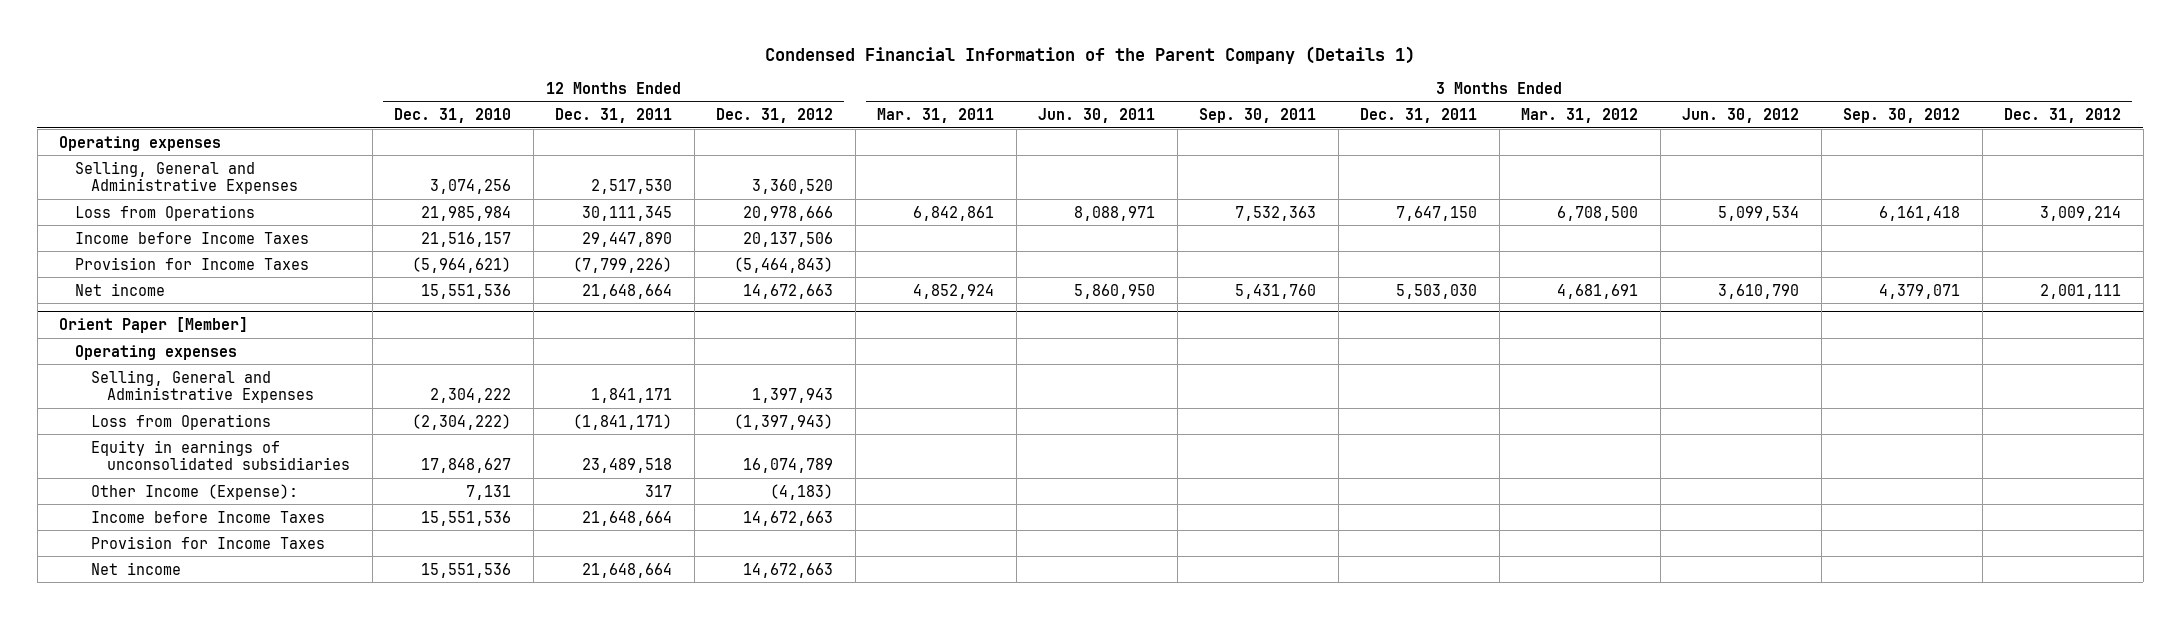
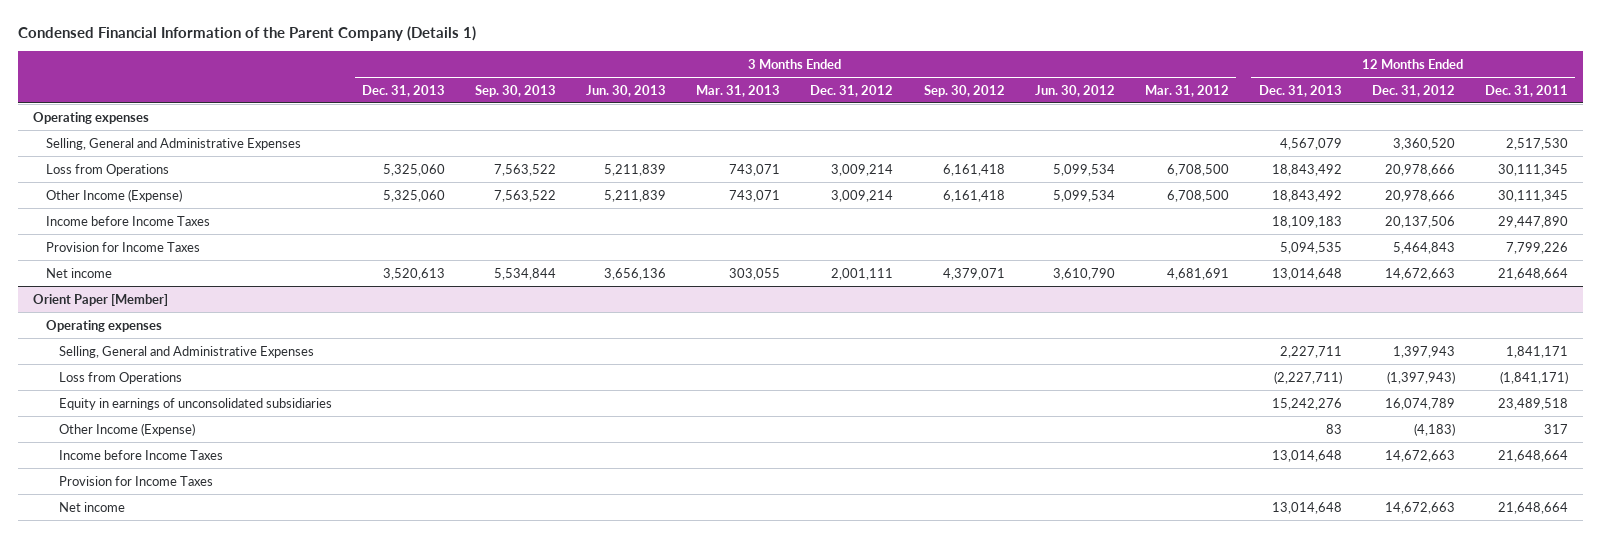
[394,108,512,124] Dec. 31, 2010 -> none
[877,108,995,124] Mar. 31, 2011 -> none
[1038,108,1156,124] Jun. 30, 2011 -> none
[1199,108,1317,124] Sep. 30, 2011 -> none
[1360,108,1478,124] Dec. 31, 2011 -> none
none -> [362,84,446,97] Dec. 31, 2013
none -> [475,84,557,97] Sep. 30, 2013
none -> [586,84,667,97] Jun. 30, 2013
none -> [696,84,781,97] Mar. 31, 2013
none -> [1258,84,1342,97] Dec. 31, 2013
none -> [46,188,183,202] Other Income (Expense)
[573,256,673,273] (7,799,226) -> [1505,241,1568,254] 7,799,226
[734,256,834,273] (5,464,843) -> [1392,241,1455,254] 5,464,843
[91,483,299,500] Other Income (Expense): -> [59,422,196,436] Other Income (Expense)

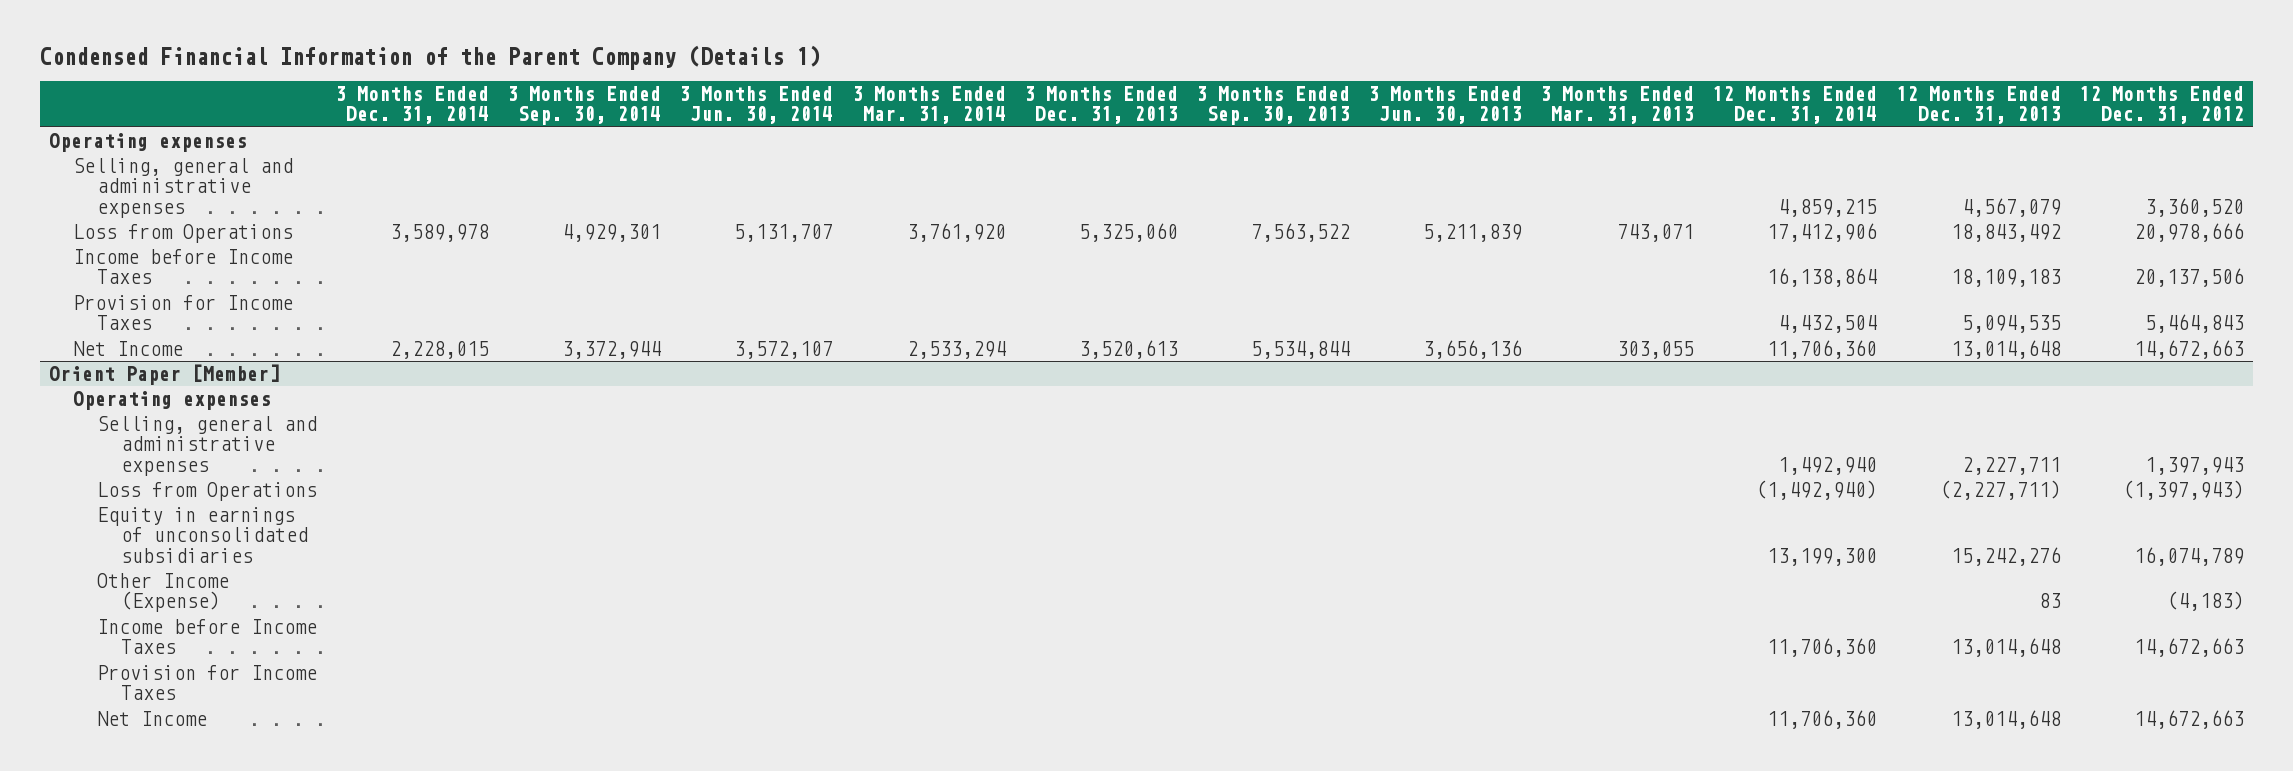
[810,84,894,97] Dec. 31, 2012 -> none
[923,84,1005,97] Sep. 30, 2012 -> none
[1034,84,1115,97] Jun. 30, 2012 -> none
[1144,84,1229,97] Mar. 31, 2012 -> none
[1484,84,1568,97] Dec. 31, 2011 -> none
none -> [335,85,490,125] 3 Months Ended Dec. 31, 2014
none -> [507,85,662,126] 3 Months Ended Sep. 30, 2014
none -> [679,85,834,125] 3 Months Ended Jun. 30, 2014
none -> [851,85,1006,125] 3 Months Ended Mar. 31, 2014
none -> [1712,85,1878,125] 12 Months Ended Dec. 31, 2014
[46,137,302,150] Selling, General and Administrative Expenses -> [72,158,293,218] Selling, general and administrative expenses
[46,188,183,202] Other Income (Expense) -> none
[46,267,113,278] Net income -> [72,341,183,357] Net Income
[59,345,315,358] Selling, General and Administrative Expenses -> [96,416,317,476] Selling, general and administrative expenses
[59,501,126,512] Net income -> [96,711,207,727] Net Income

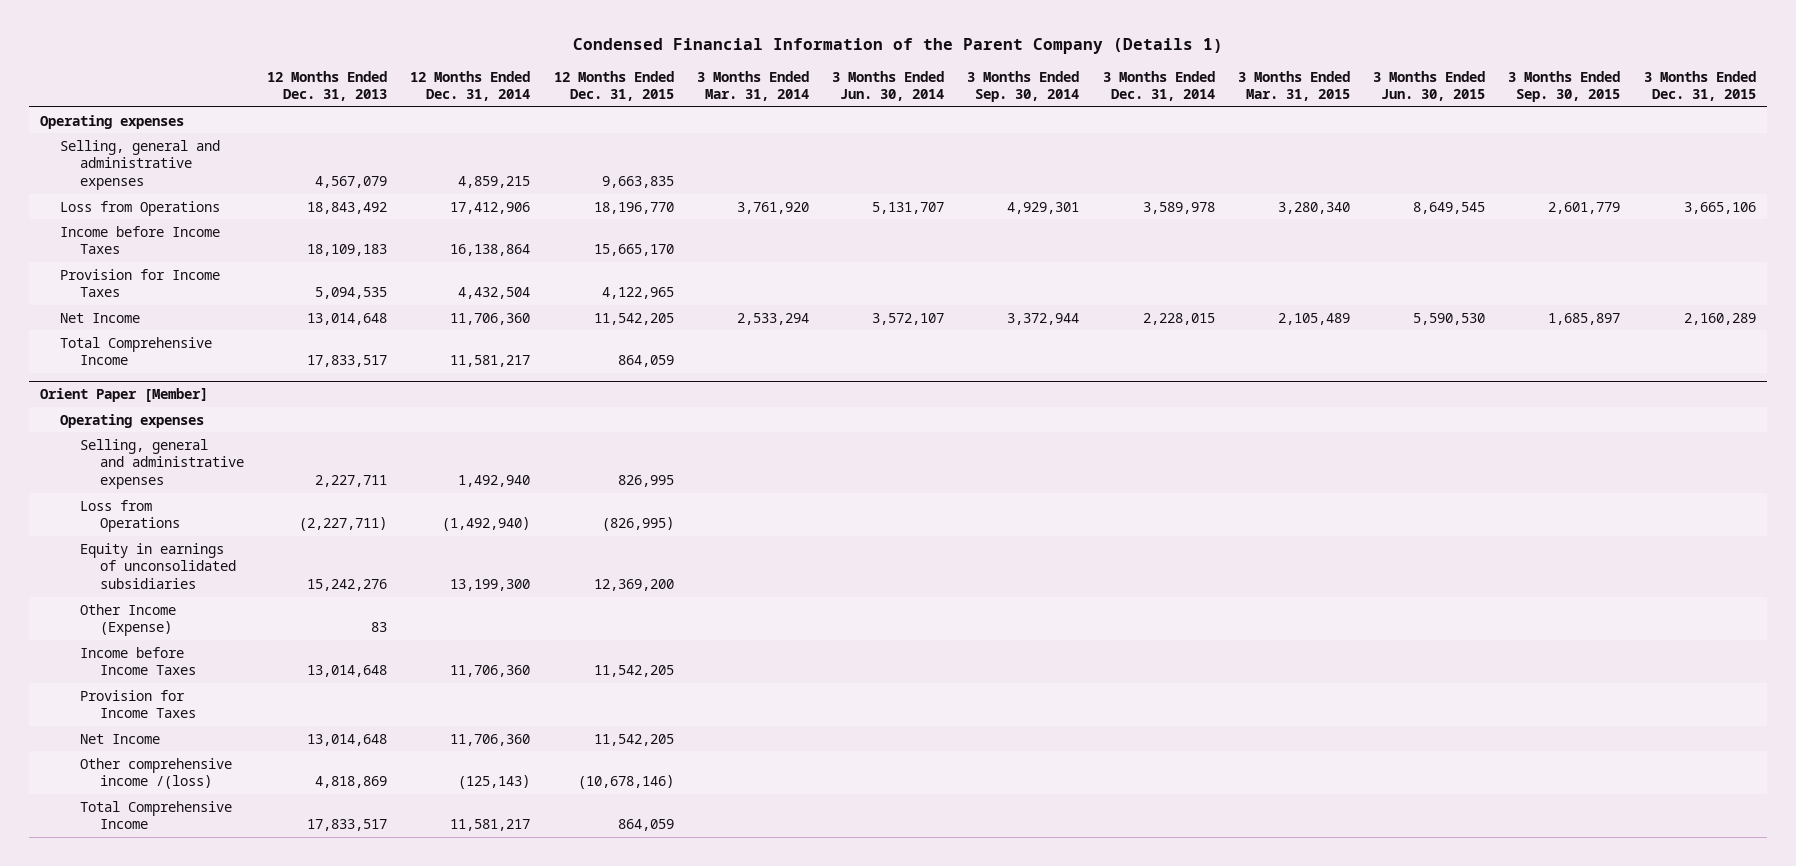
[1023,85,1178,125] 3 Months Ended Dec. 31, 2013 -> none
[1195,85,1350,126] 3 Months Ended Sep. 30, 2013 -> none
[1368,85,1523,125] 3 Months Ended Jun. 30, 2013 -> none
[1540,85,1695,125] 3 Months Ended Mar. 31, 2013 -> none
[2078,85,2244,125] 12 Months Ended Dec. 31, 2012 -> none
none -> [553,70,674,102] 12 Months Ended Dec. 31, 2015
none -> [1237,70,1350,102] 3 Months Ended Mar. 31, 2015
none -> [1373,70,1486,102] 3 Months Ended Jun. 30, 2015
none -> [1508,70,1621,103] 3 Months Ended Sep. 30, 2015
none -> [1643,70,1756,102] 3 Months Ended Dec. 31, 2015
none -> [60,336,213,366] Total Comprehensive Income
none -> [79,757,232,790] Other comprehensive income /(loss)
none -> [79,800,232,830] Total Comprehensive Income

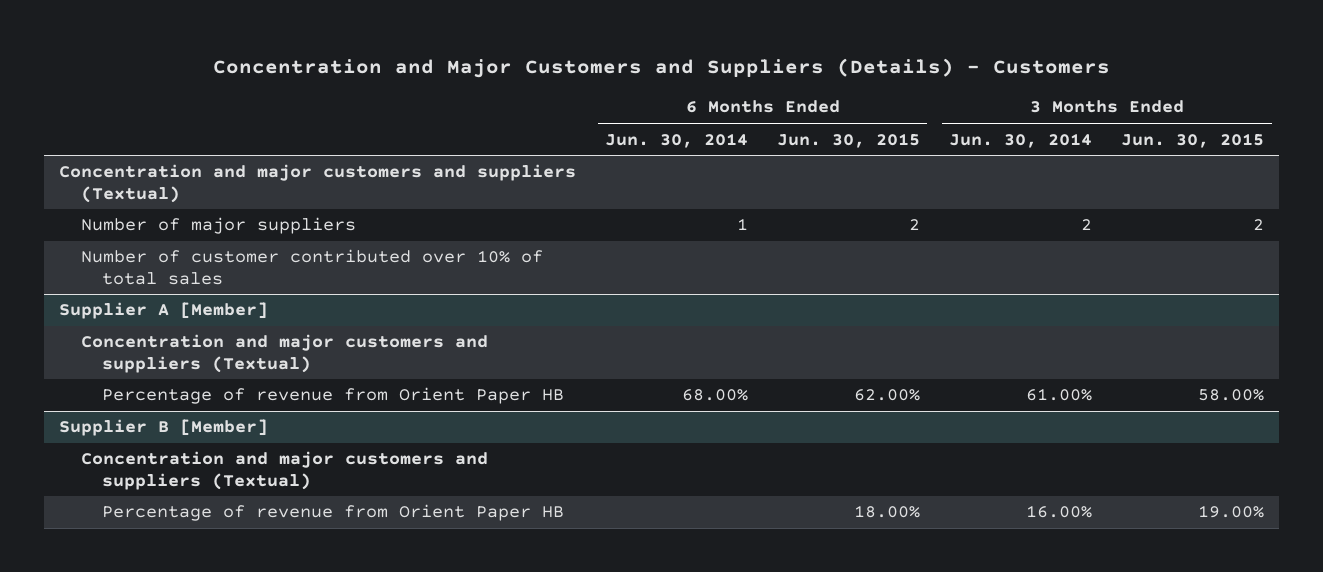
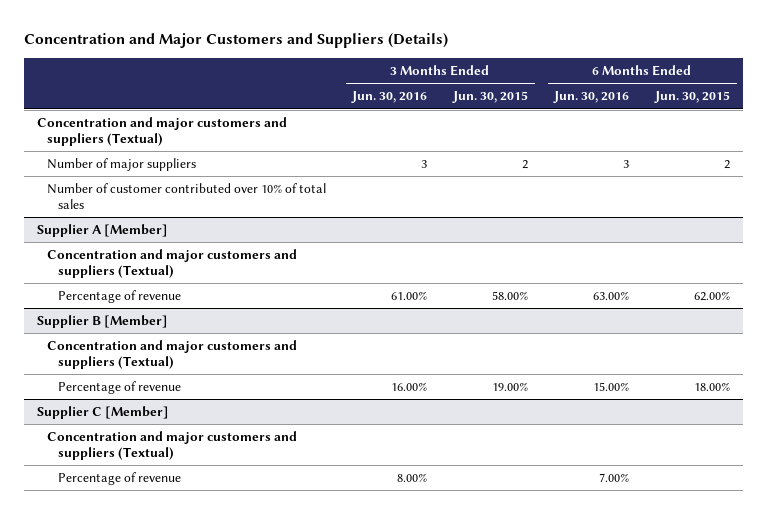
[212,57,1110,78] Concentration and Major Customers and Suppliers (Details) - Customers -> [23,33,448,49] Concentration and Major Customers and Suppliers (Details)
[604,132,748,148] Jun. 30, 2014 -> none
[949,132,1093,148] Jun. 30, 2014 -> none
none -> [351,91,428,104] Jun. 30, 2016
none -> [553,91,630,104] Jun. 30, 2016
[102,387,565,405] Percentage of revenue from Orient Paper HB -> [57,290,181,304] Percentage of revenue
[102,504,565,522] Percentage of revenue from Orient Paper HB -> [57,381,181,395] Percentage of revenue
none -> [36,406,169,420] Supplier C [Member]
none -> [47,431,298,460] Concentration and major customers and suppliers (Textual)
none -> [57,472,181,486] Percentage of revenue

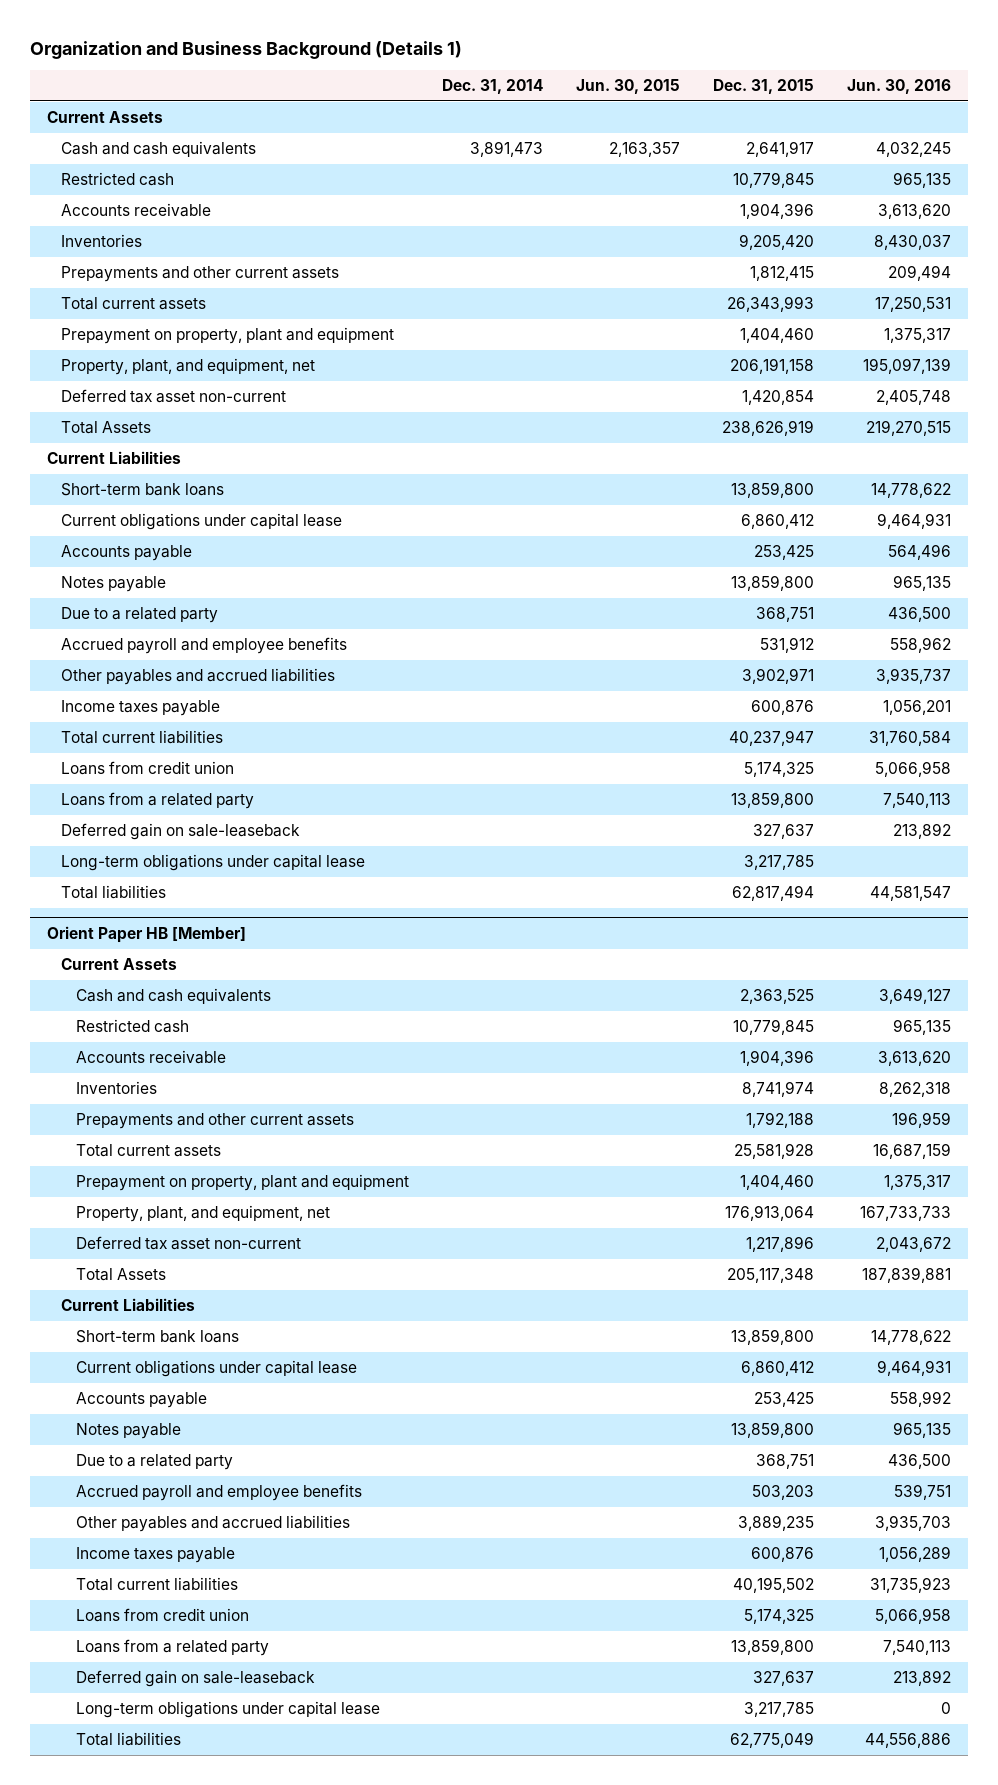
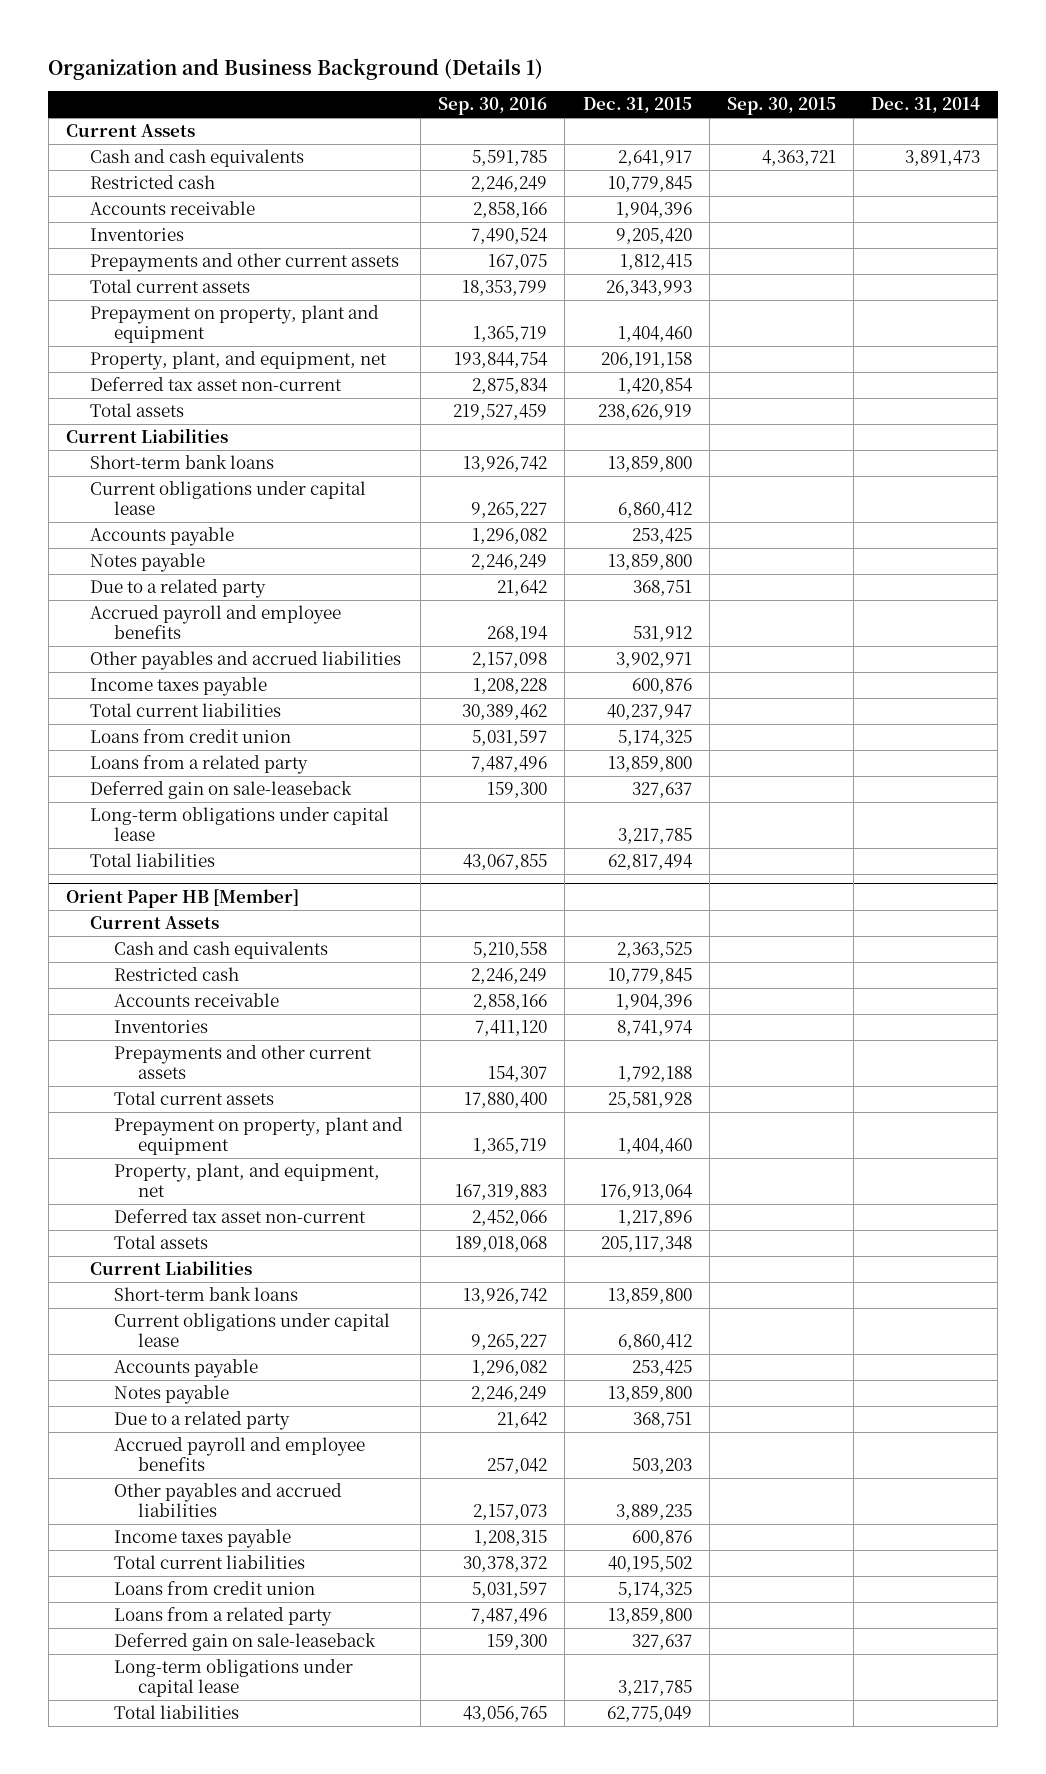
[576,79,681,95] Jun. 30, 2015 -> none
[847,79,952,95] Jun. 30, 2016 -> none
none -> [438,97,548,116] Sep. 30, 2016
none -> [726,97,836,116] Sep. 30, 2015
[61,421,152,435] Total Assets -> [90,403,185,418] Total assets
[75,1268,166,1282] Total Assets -> [114,1235,209,1250] Total assets

